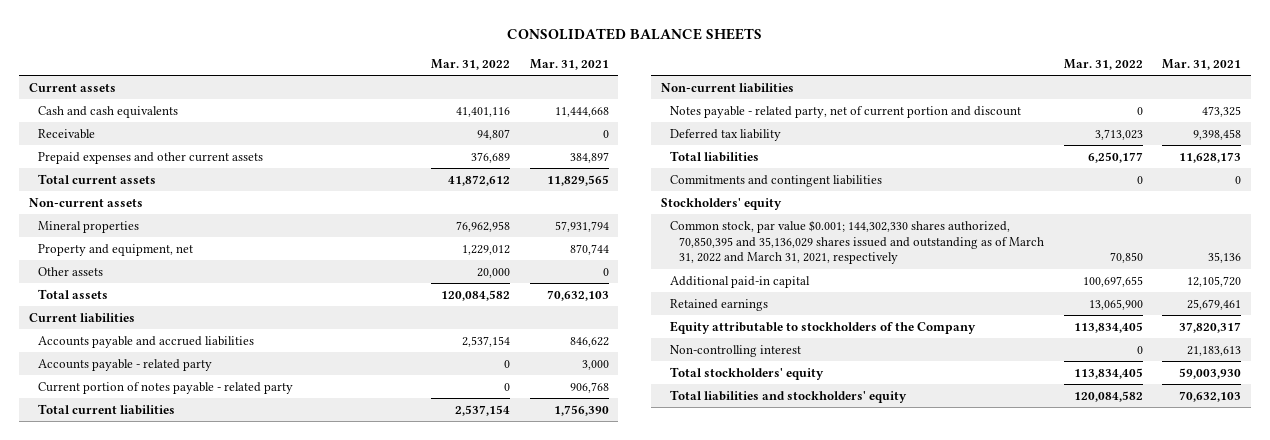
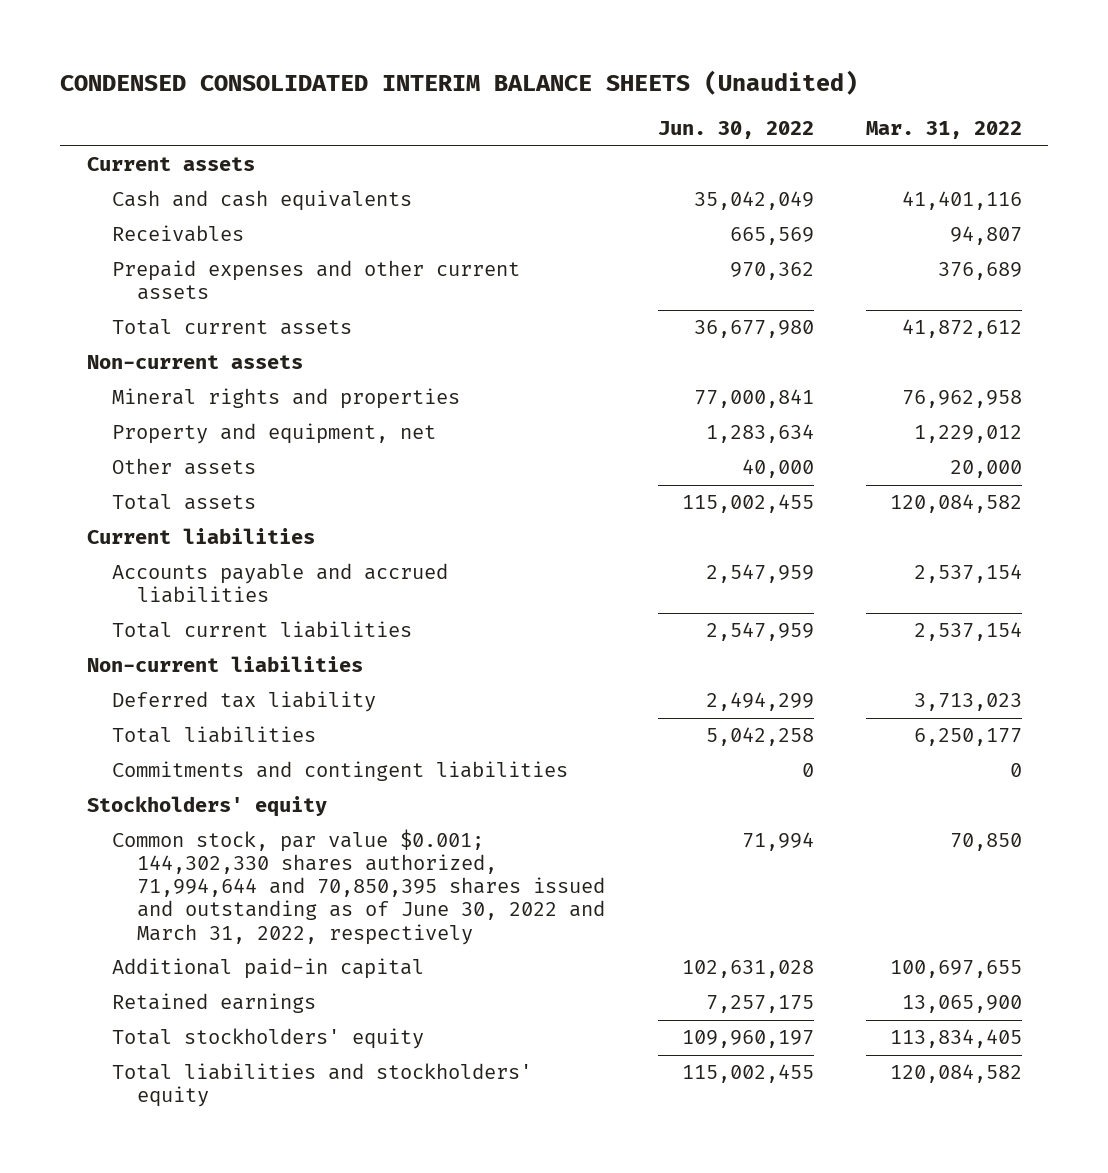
[506,28,762,41] CONSOLIDATED BALANCE SHEETS -> [60,70,859,96] CONDENSED CONSOLIDATED INTERIM BALANCE SHEETS (Unaudited)
[529,58,609,70] Mar. 31, 2021 -> none
none -> [657,121,814,140] Jun. 30, 2022
[37,128,95,139] Receivable -> [111,225,244,243] Receivables
[37,220,139,233] Mineral properties -> [111,388,460,410] Mineral rights and properties
[37,358,212,371] Accounts payable - related party -> none
[37,381,293,394] Current portion of notes payable - related party -> none
[669,105,1021,118] Notes payable - related party, net of current portion and discount -> none
[669,219,1045,265] Common stock, par value $0.001; 144,302,330 shares authorized, 70,850,395 and 35,136,029 shares issued and outstanding as of March 31, 2022 and March 31, 2021, respectively -> [111,829,606,945] Common stock, par value $0.001; 144,302,330 shares authorized, 71,994,644 and 70,850,395 shares issued and outstanding as of June 30, 2022 and March 31, 2022, respectively
[669,320,976,334] Equity attributable to stockholders of the Company -> none
[669,344,801,357] Non-controlling interest -> none

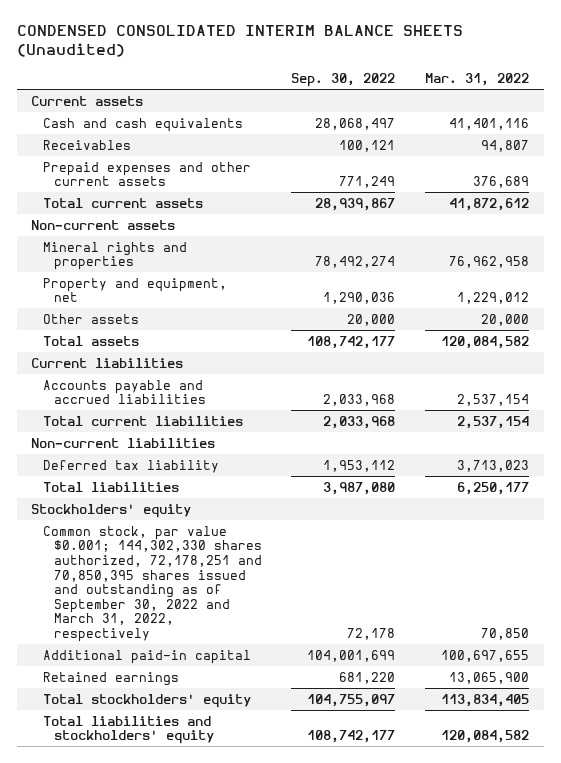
[657,121,814,140] Jun. 30, 2022 -> none
none -> [291,73,396,88] Sep. 30, 2022
[111,761,568,782] Commitments and contingent liabilities -> none
[111,829,606,945] Common stock, par value $0.001; 144,302,330 shares authorized, 71,994,644 and 70,850,395 shares issued and outstanding as of June 30, 2022 and March 31, 2022, respectively -> [42,525,262,643] Common stock, par value $0.001; 144,302,330 shares authorized, 72,178,251 and 70,850,395 shares issued and outstanding as of September 30, 2022 and March 31, 2022, respectively

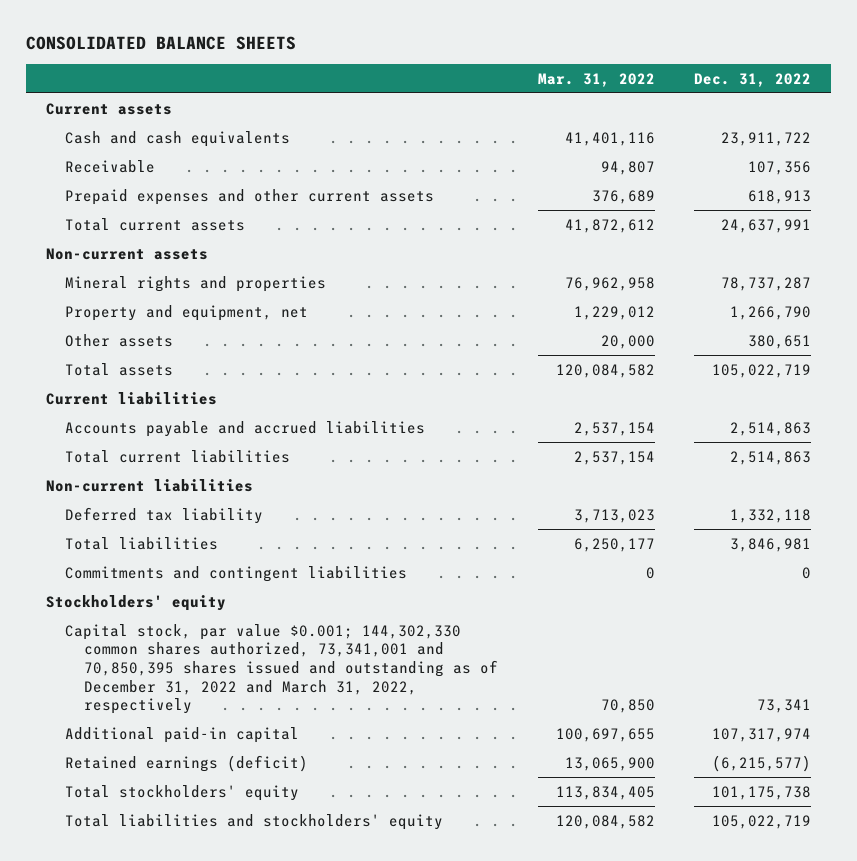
[16,24,463,58] CONDENSED CONSOLIDATED INTERIM BALANCE SHEETS (Unaudited) -> [25,36,296,51] CONSOLIDATED BALANCE SHEETS
[291,73,396,88] Sep. 30, 2022 -> none
none -> [694,72,812,87] Dec. 31, 2022
[42,139,131,150] Receivables -> [64,159,155,173] Receivable
none -> [64,565,407,582] Commitments and contingent liabilities
[42,525,262,643] Common stock, par value $0.001; 144,302,330 shares authorized, 72,178,251 and 70,850,395 shares issued and outstanding as of September 30, 2022 and March 31, 2022, respectively -> [64,623,498,715] Capital stock, par value $0.001; 144,302,330 common shares authorized, 73,341,001 and 70,850,395 shares issued and outstanding as of December 31, 2022 and March 31, 2022, respectively
[42,671,179,686] Retained earnings -> [64,754,308,772] Retained earnings (deficit)

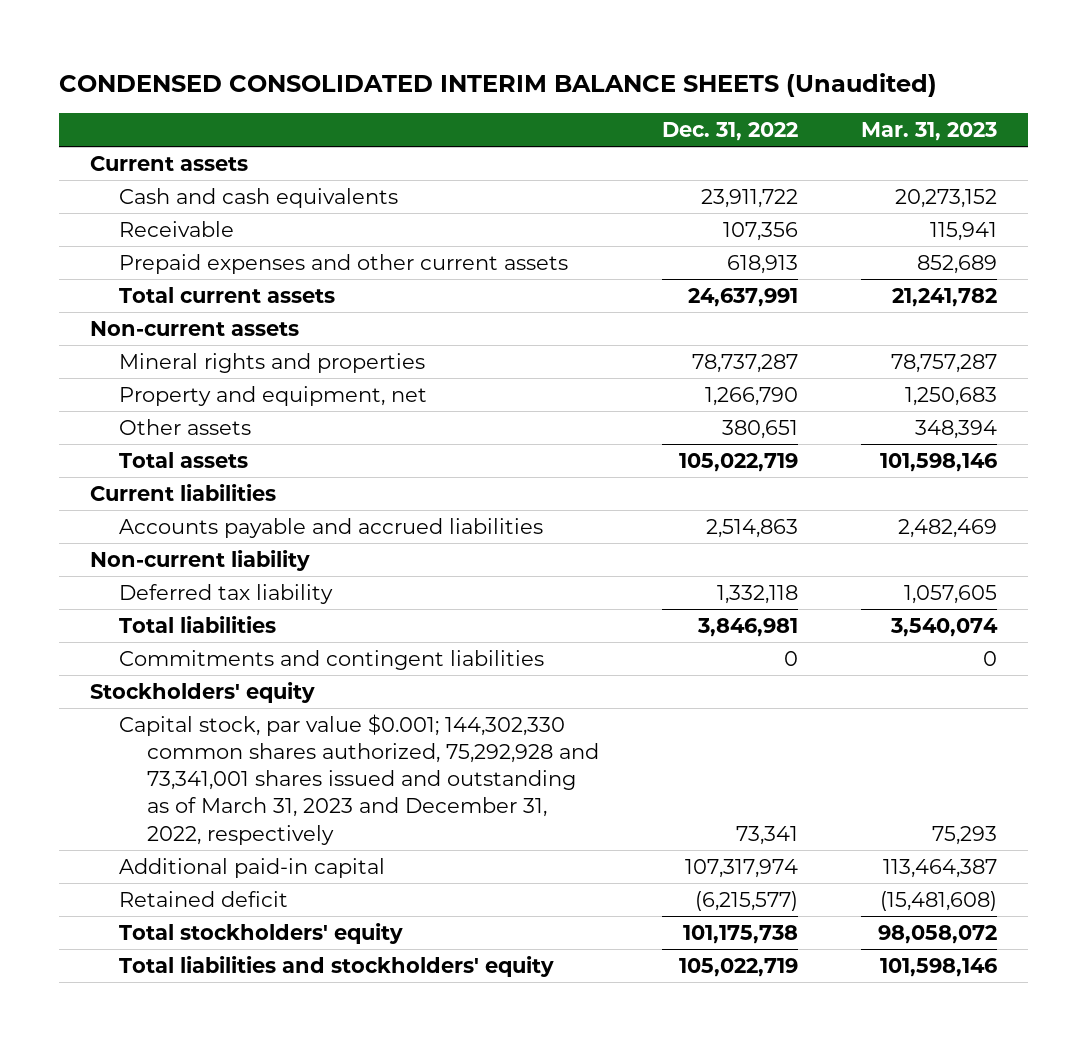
[25,36,296,51] CONSOLIDATED BALANCE SHEETS -> [59,72,938,97] CONDENSED CONSOLIDATED INTERIM BALANCE SHEETS (Unaudited)
[537,72,655,87] Mar. 31, 2022 -> none
none -> [860,121,997,141] Mar. 31, 2023
[64,449,290,463] Total current liabilities -> none
[45,478,253,492] Non-current liabilities -> [90,550,311,572] Non-current liability
[64,623,498,715] Capital stock, par value $0.001; 144,302,330 common shares authorized, 73,341,001 and 70,850,395 shares issued and outstanding as of December 31, 2022 and March 31, 2022, respectively -> [118,714,600,845] Capital stock, par value $0.001; 144,302,330 common shares authorized, 75,292,928 and 73,341,001 shares issued and outstanding as of March 31, 2023 and December 31, 2022, respectively
[64,754,308,772] Retained earnings (deficit) -> [118,891,288,908] Retained deficit

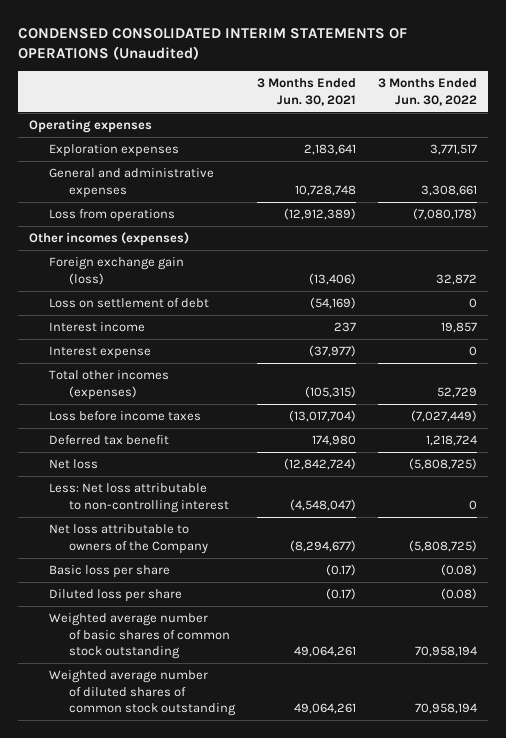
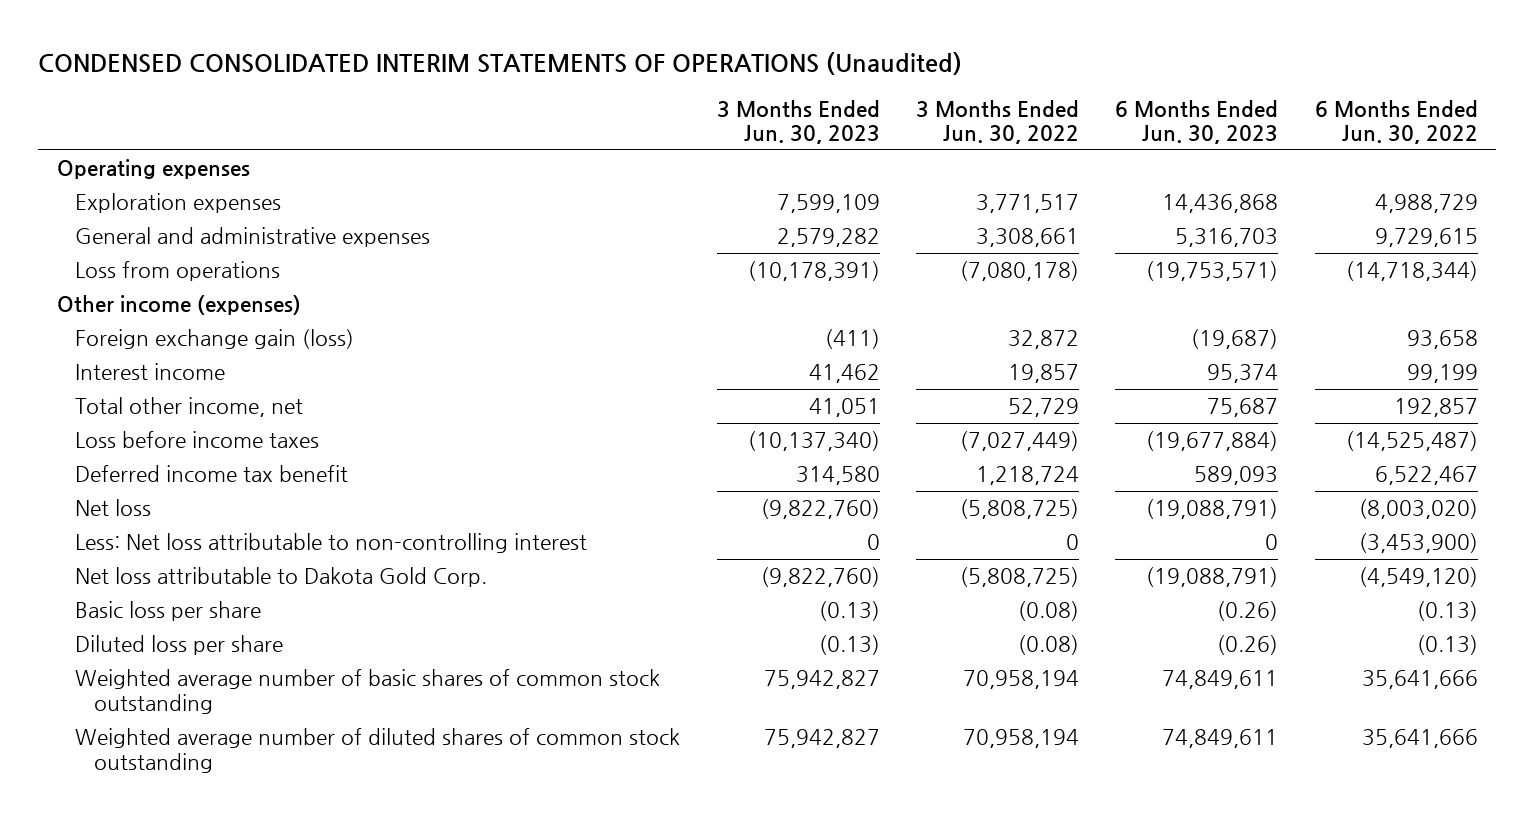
[256,78,356,106] 3 Months Ended Jun. 30, 2021 -> none
none -> [716,99,880,145] 3 Months Ended Jun. 30, 2023
none -> [1115,99,1279,145] 6 Months Ended Jun. 30, 2023
none -> [1314,99,1478,145] 6 Months Ended Jun. 30, 2022
[28,232,189,247] Other incomes (expenses) -> [56,295,301,316] Other income (expenses)
[49,298,210,309] Loss on settlement of debt -> none
[49,346,152,360] Interest expense -> none
[49,370,170,400] Total other incomes (expenses) -> [75,397,304,418] Total other income, net
[49,435,170,446] Deferred tax benefit -> [75,465,349,483] Deferred income tax benefit
[49,524,209,554] Net loss attributable to owners of the Company -> [75,567,488,588] Net loss attributable to Dakota Gold Corp.

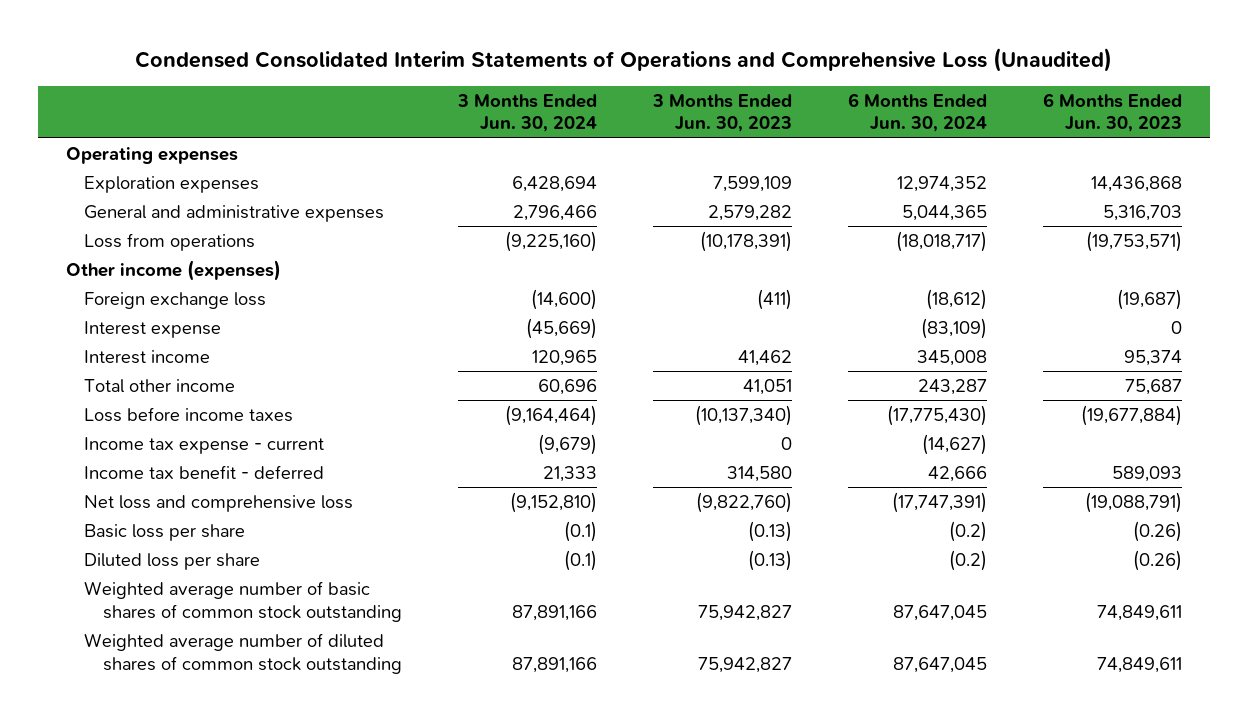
[38,51,963,75] CONDENSED CONSOLIDATED INTERIM STATEMENTS OF OPERATIONS (Unaudited) -> [135,48,1113,73] Condensed Consolidated Interim Statements of Operations and Comprehensive Loss (Unaudited)
[916,99,1080,145] 3 Months Ended Jun. 30, 2022 -> none
[1314,99,1478,145] 6 Months Ended Jun. 30, 2022 -> none
none -> [456,93,597,133] 3 Months Ended Jun. 30, 2024
none -> [847,92,987,133] 6 Months Ended Jun. 30, 2024
[75,329,355,350] Foreign exchange gain (loss) -> [84,292,267,310] Foreign exchange loss
none -> [84,321,222,339] Interest expense
[75,397,304,418] Total other income, net -> [84,379,236,394] Total other income
[75,533,588,554] Less: Net loss attributable to non-controlling interest -> none
[75,567,488,588] Net loss attributable to Dakota Gold Corp. -> none
none -> [84,437,325,455] Income tax expense - current
[75,465,349,483] Deferred income tax benefit -> [84,465,325,480] Income tax benefit - deferred
[75,499,152,517] Net loss -> [84,495,354,513] Net loss and comprehensive loss

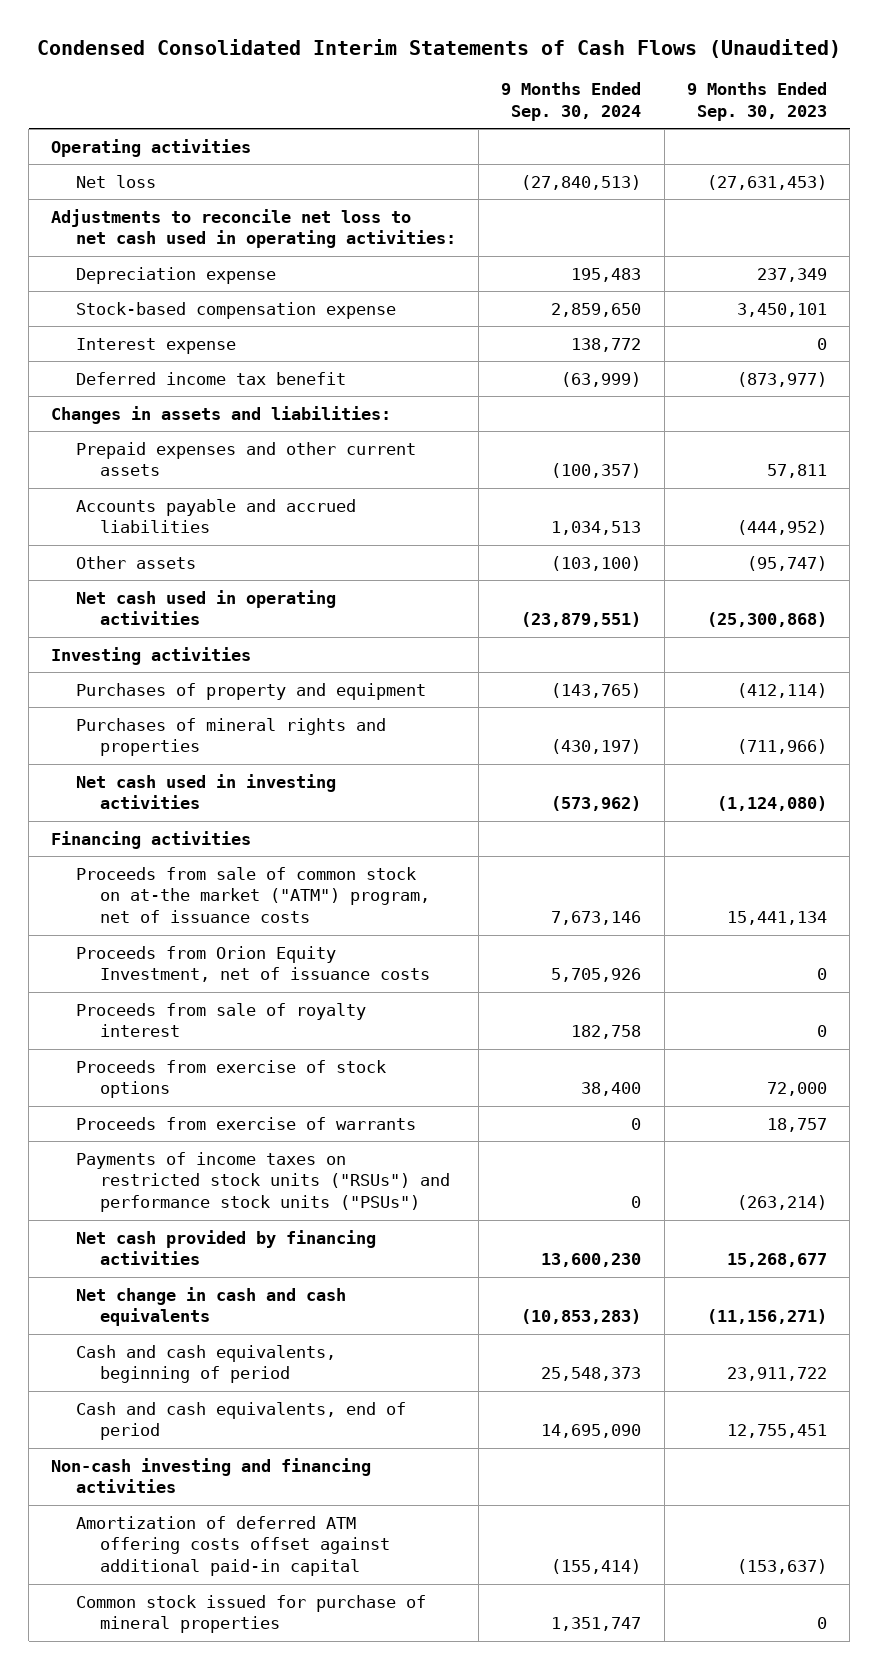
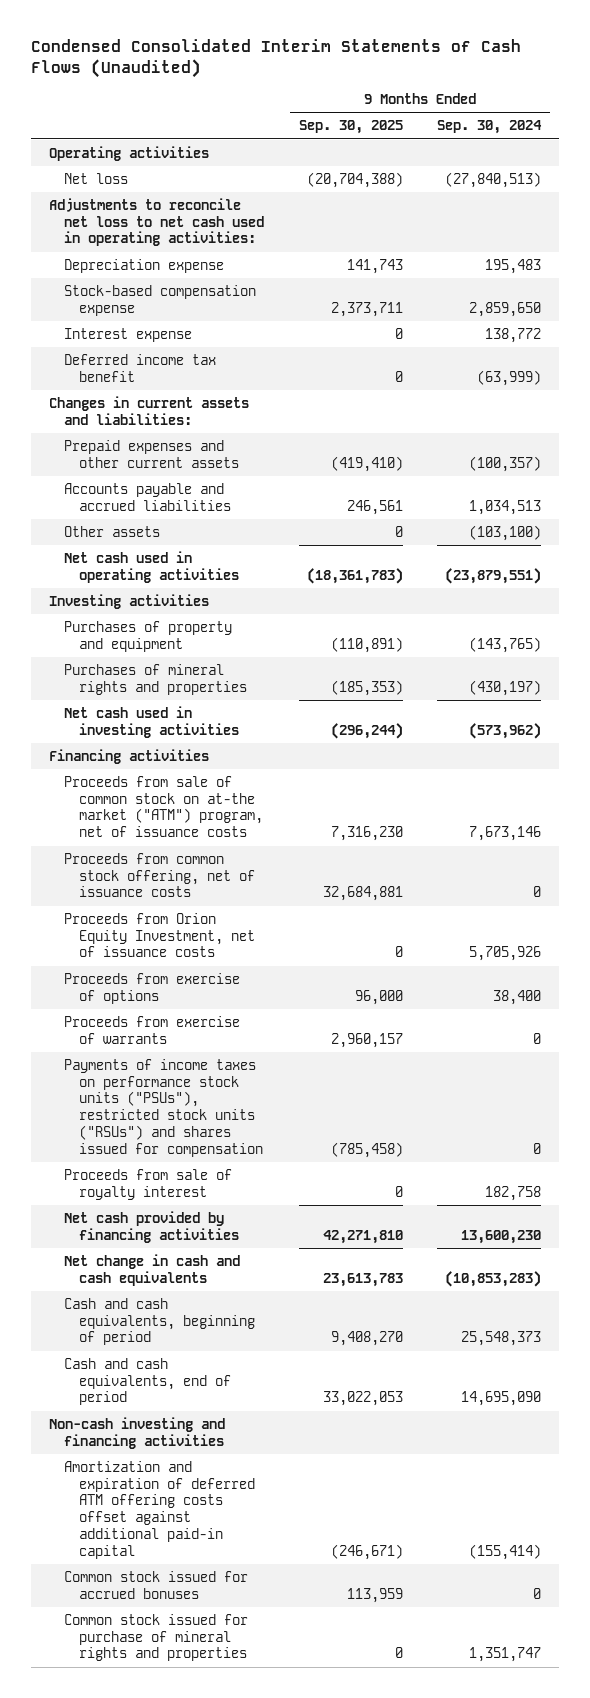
[686,82,827,122] 9 Months Ended Sep. 30, 2023 -> none
none -> [298,120,403,135] Sep. 30, 2025
[51,405,392,424] Changes in assets and liabilities: -> [48,395,249,425] Changes in current assets and liabilities:
none -> [63,852,255,898] Proceeds from common stock offering, net of issuance costs
[75,1059,386,1099] Proceeds from exercise of stock options -> [63,972,240,1004] Proceeds from exercise of options
[75,1151,450,1213] Payments of income taxes on restricted stock units ("RSUs") and performance stock units ("PSUs") -> [63,1058,263,1157] Payments of income taxes on performance stock units ("PSUs"), restricted stock units ("RSUs") and shares issued for compensation
[75,1002,366,1038] Proceeds from sale of royalty interest -> [63,1168,232,1200] Proceeds from sale of royalty interest
[75,1515,390,1577] Amortization of deferred ATM offering costs offset against additional paid-in capital -> [63,1460,255,1559] Amortization and expiration of deferred ATM offering costs offset against additional paid-in capital
none -> [63,1570,248,1599] Common stock issued for accrued bonuses
[75,1594,426,1634] Common stock issued for purchase of mineral properties -> [63,1613,248,1662] Common stock issued for purchase of mineral rights and properties

